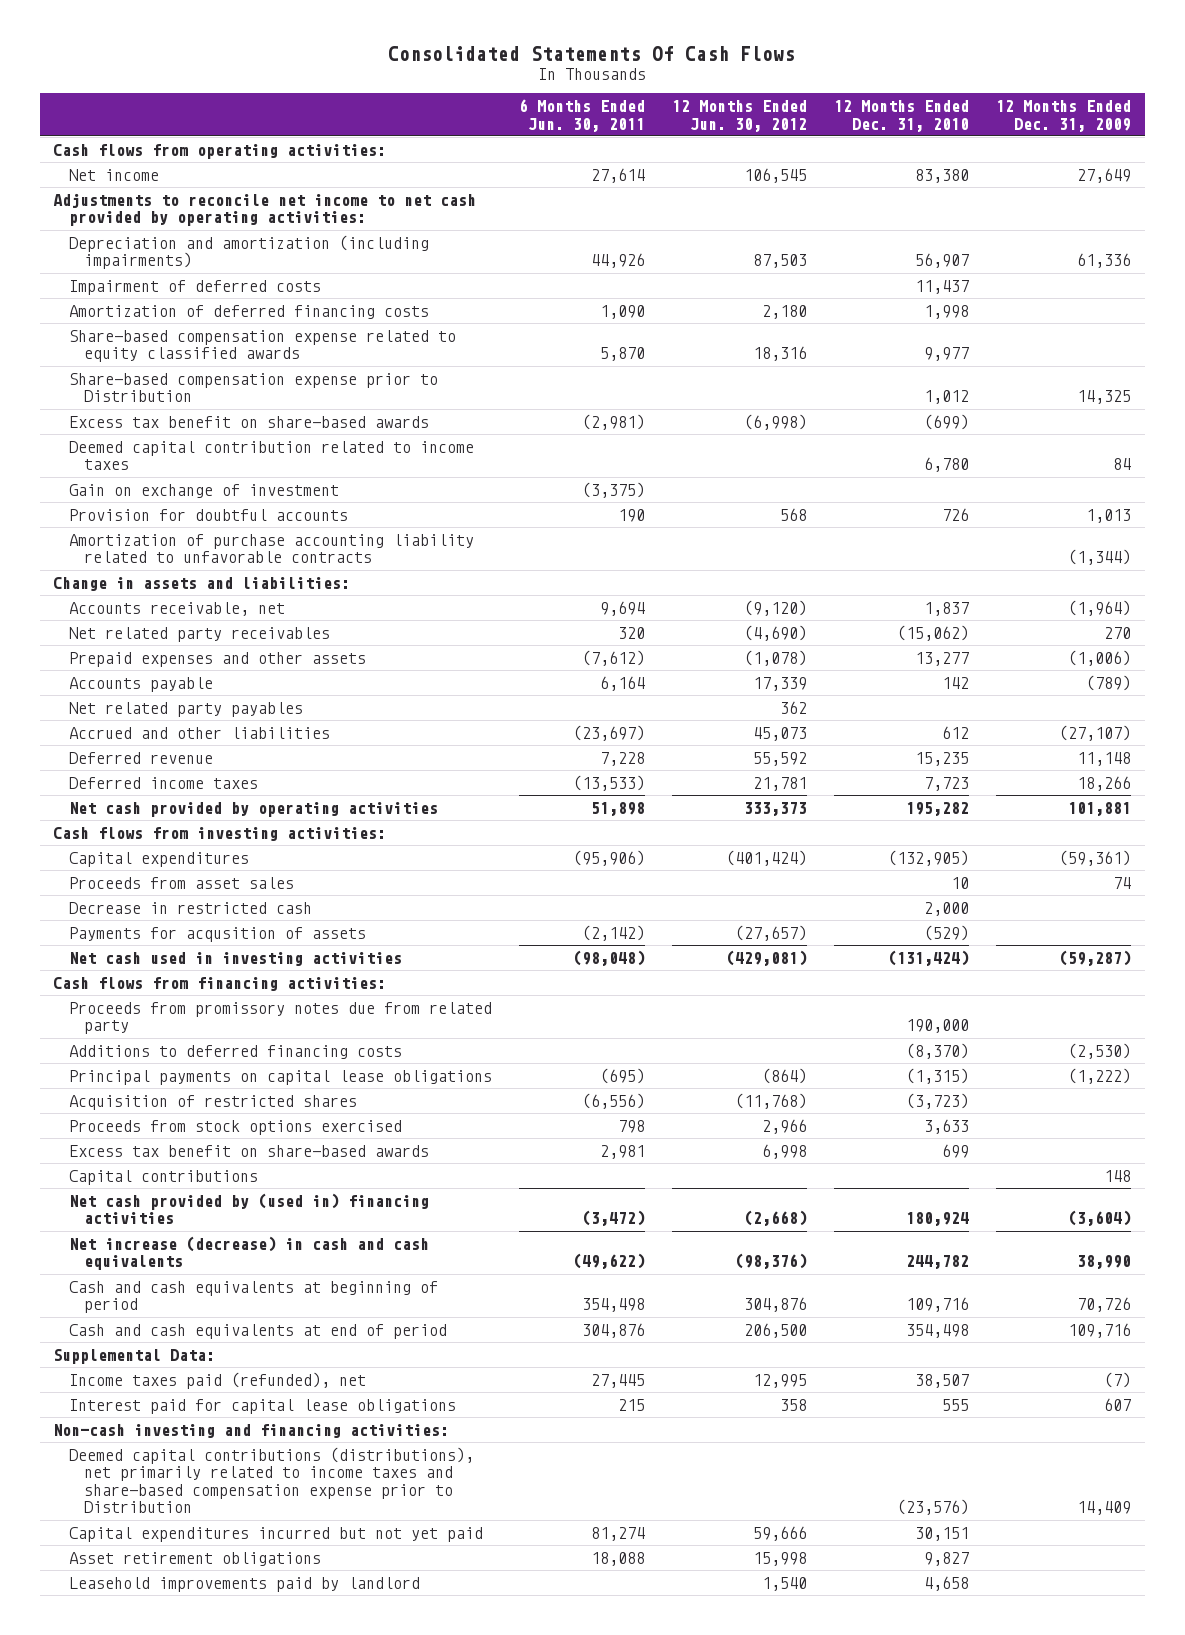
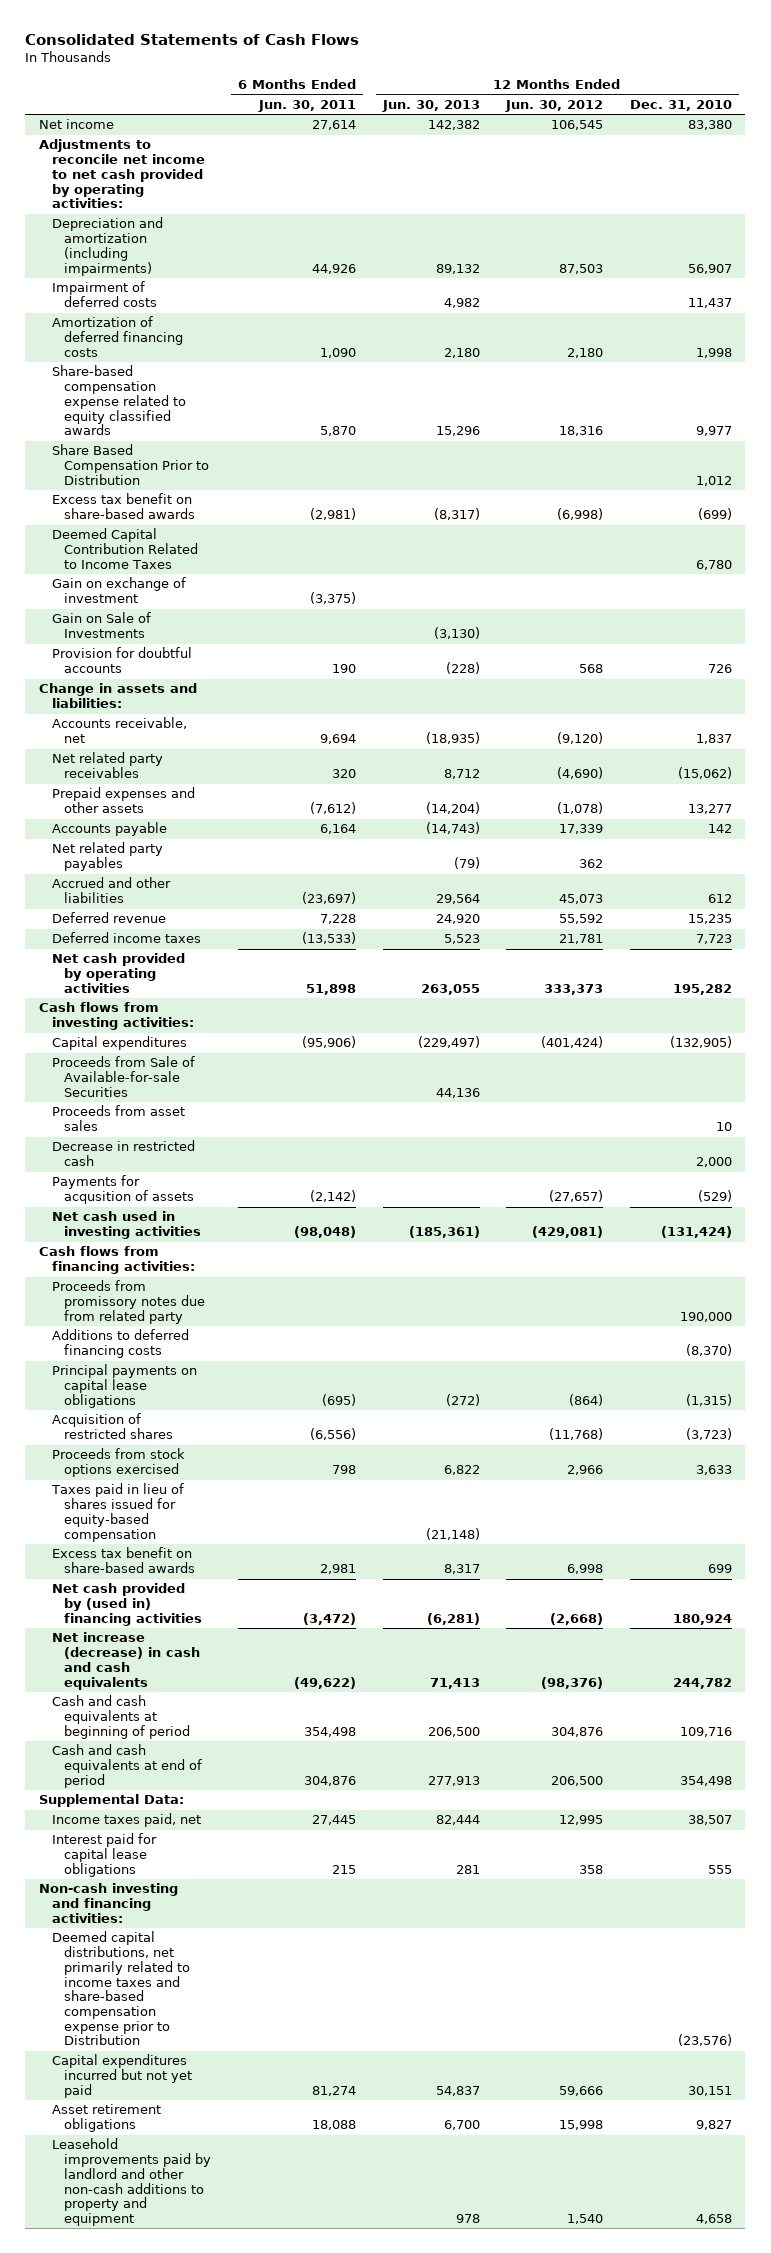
[388,46,796,62] Consolidated Statements Of Cash Flows -> [25,33,360,45] Consolidated Statements of Cash Flows
[996,100,1132,132] 12 Months Ended Dec. 31, 2009 -> none
none -> [381,99,480,112] Jun. 30, 2013
[53,143,387,159] Cash flows from operating activities: -> none
[68,372,438,403] Share-based compensation expense prior to Distribution -> [51,444,210,485] Share Based Compensation Prior to Distribution
[68,440,474,471] Deemed capital contribution related to income taxes -> [51,528,199,569] Deemed Capital Contribution Related to Income Taxes
none -> [51,612,151,639] Gain on Sale of Investments
[68,533,474,564] Amortization of purchase accounting liability related to unfavorable contracts -> none
none -> [51,1056,195,1097] Proceeds from Sale of Available-for-sale Securities
none -> [50,1483,184,1542] Taxes paid in lieu of shares issued for equity-based compensation
[68,1169,258,1185] Capital contributions -> none
[68,1371,366,1389] Income taxes paid (refunded), net -> [51,1813,201,1828] Income taxes paid, net
[68,1446,474,1514] Deemed capital contributions (distributions), net primarily related to income taxes and share-based compensation expense prior to Distribution -> [51,1931,191,2046] Deemed capital distributions, net primarily related to income taxes and share-based compensation expense prior to Distribution
[68,1576,420,1592] Leasehold improvements paid by landlord -> [51,2138,212,2227] Leasehold improvements paid by landlord and other non-cash additions to property and equipment

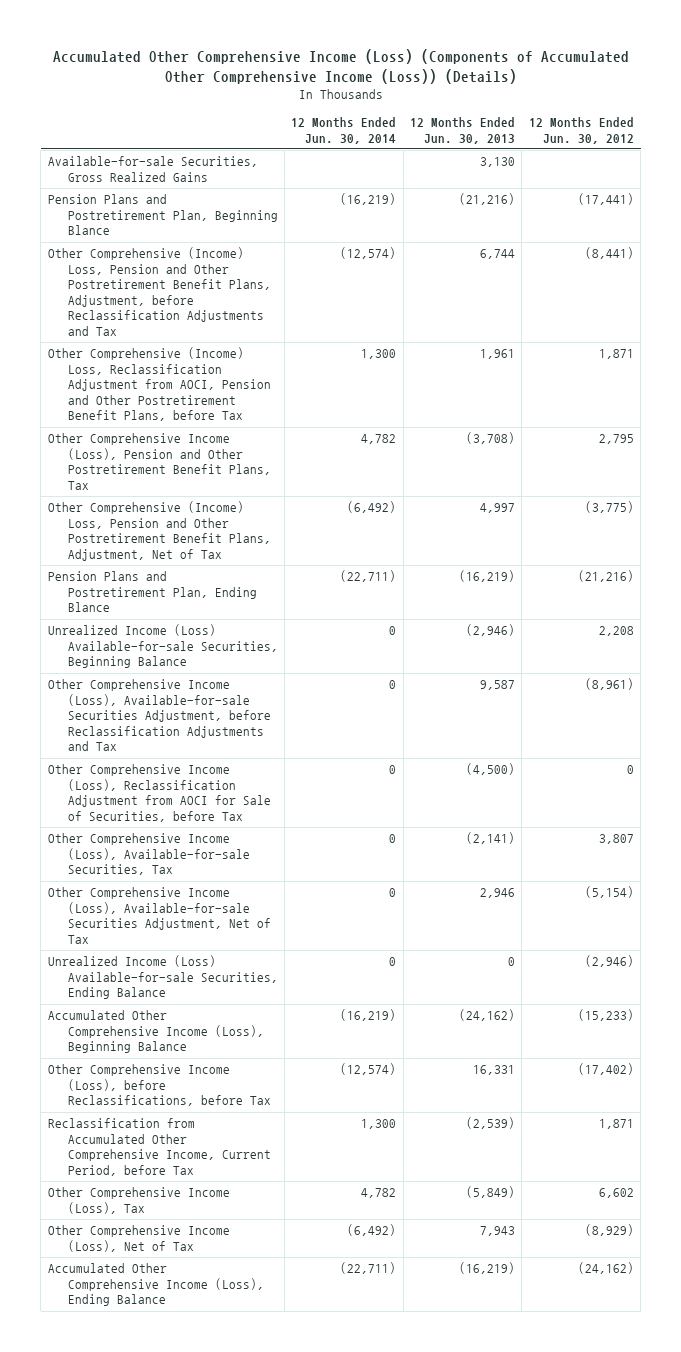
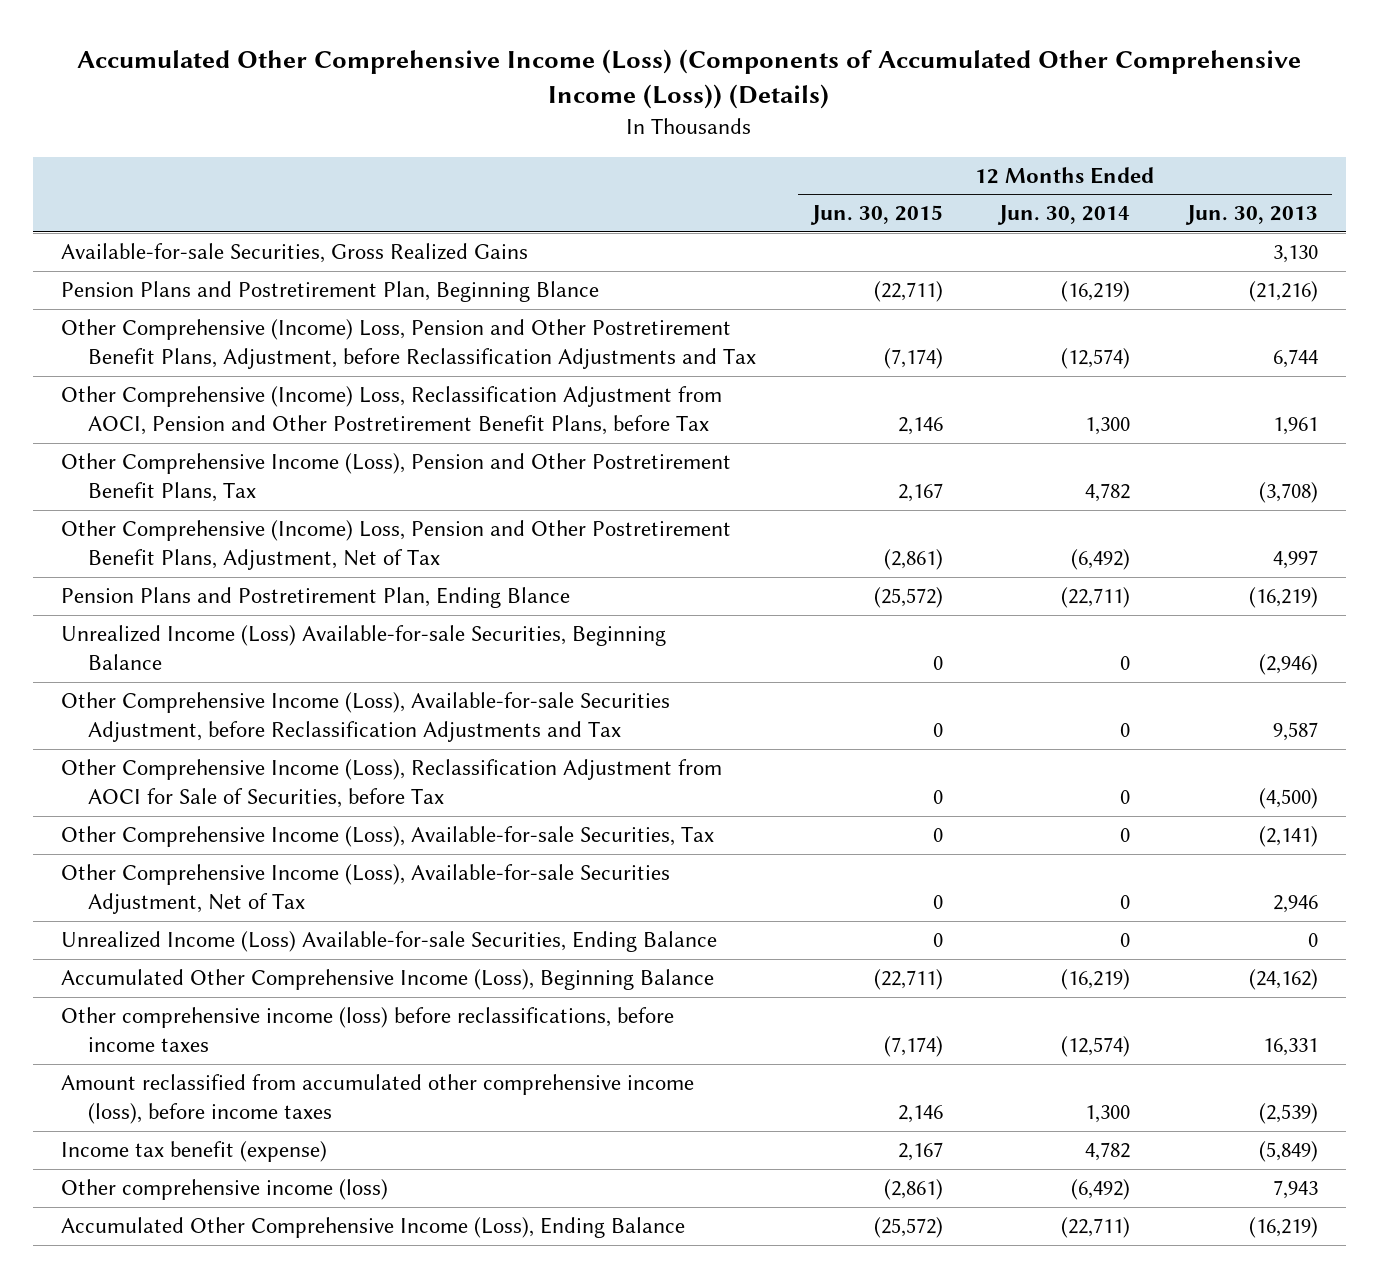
[528,117,634,144] 12 Months Ended Jun. 30, 2012 -> none
none -> [810,205,944,226] Jun. 30, 2015
[47,1064,271,1107] Other Comprehensive Income (Loss), before Reclassifications, before Tax -> [60,1007,674,1053] Other comprehensive income (loss) before reclassifications, before income taxes
[47,1118,271,1176] Reclassification from Accumulated Other Comprehensive Income, Current Period, before Tax -> [60,1074,694,1125] Amount reclassified from accumulated other comprehensive income (loss), before income taxes
[47,1187,230,1214] Other Comprehensive Income (Loss), Tax -> [60,1141,327,1163] Income tax benefit (expense)
[47,1225,230,1252] Other Comprehensive Income (Loss), Net of Tax -> [60,1179,388,1201] Other comprehensive income (loss)

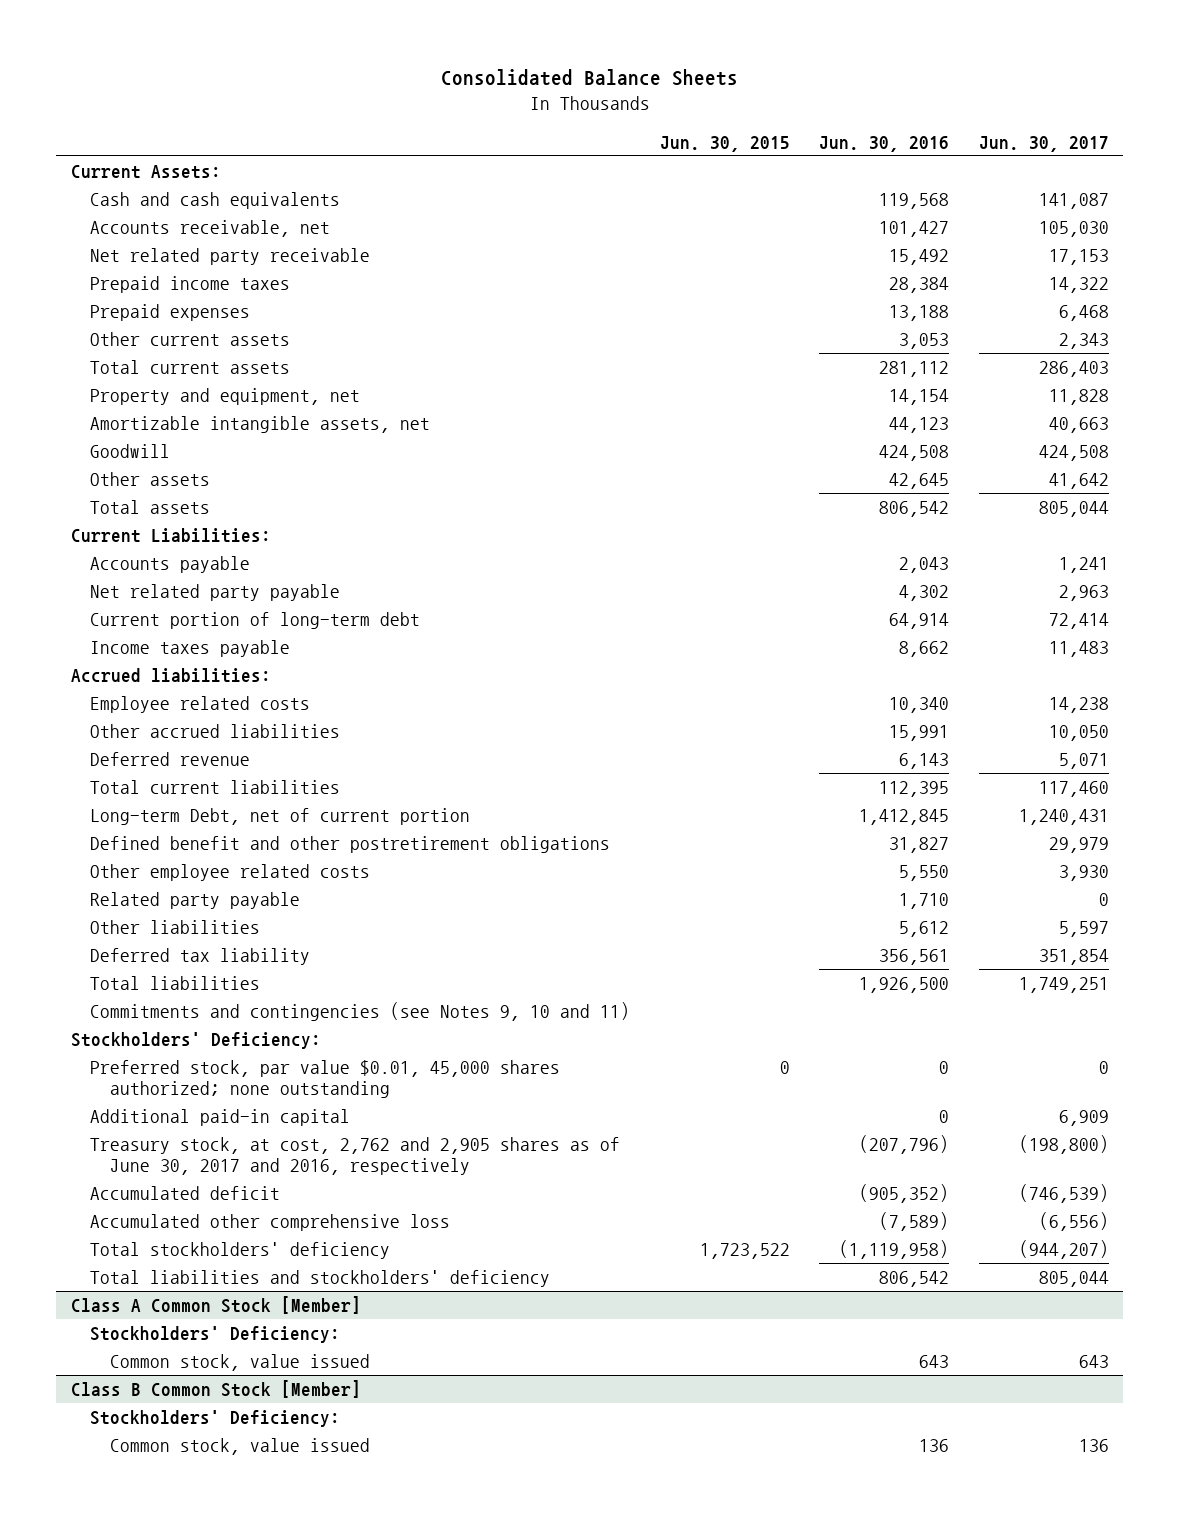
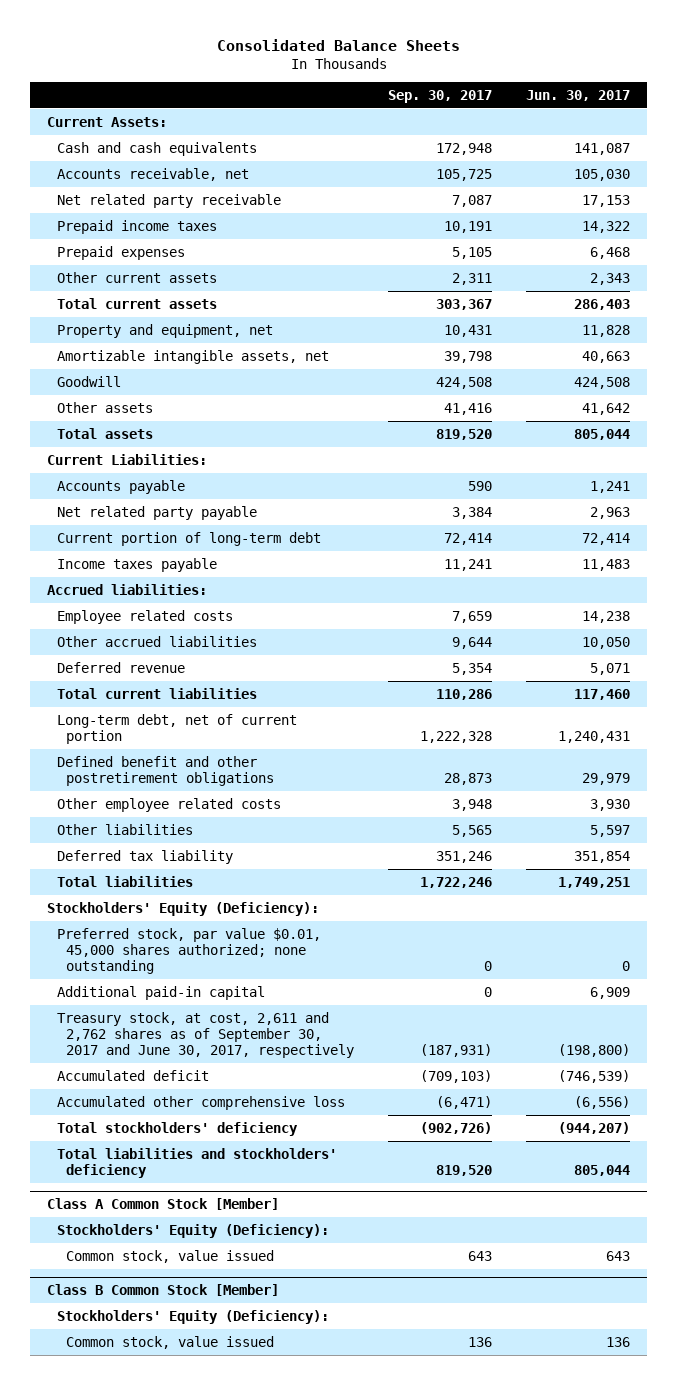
[659,135,790,152] Jun. 30, 2015 -> none
[819,135,950,152] Jun. 30, 2016 -> none
none -> [387,89,492,103] Sep. 30, 2017
[90,807,471,825] Long-term Debt, net of current portion -> [56,713,297,744] Long-term debt, net of current portion
[90,891,301,909] Related party payable -> none
[90,1001,631,1021] Commitments and contingencies (see Notes 9, 10 and 11) -> none
[70,1031,321,1049] Stockholders' Deficiency: -> [47,901,320,916] Stockholders' Equity (Deficiency):
[90,1136,621,1176] Treasury stock, at cost, 2,762 and 2,905 shares as of June 30, 2017 and 2016, respectively -> [56,1011,354,1059] Treasury stock, at cost, 2,611 and 2,762 shares as of September 30, 2017 and June 30, 2017, respectively
[90,1325,341,1343] Stockholders' Deficiency: -> [56,1223,329,1238] Stockholders' Equity (Deficiency):
[90,1409,341,1427] Stockholders' Deficiency: -> [56,1309,329,1324] Stockholders' Equity (Deficiency):

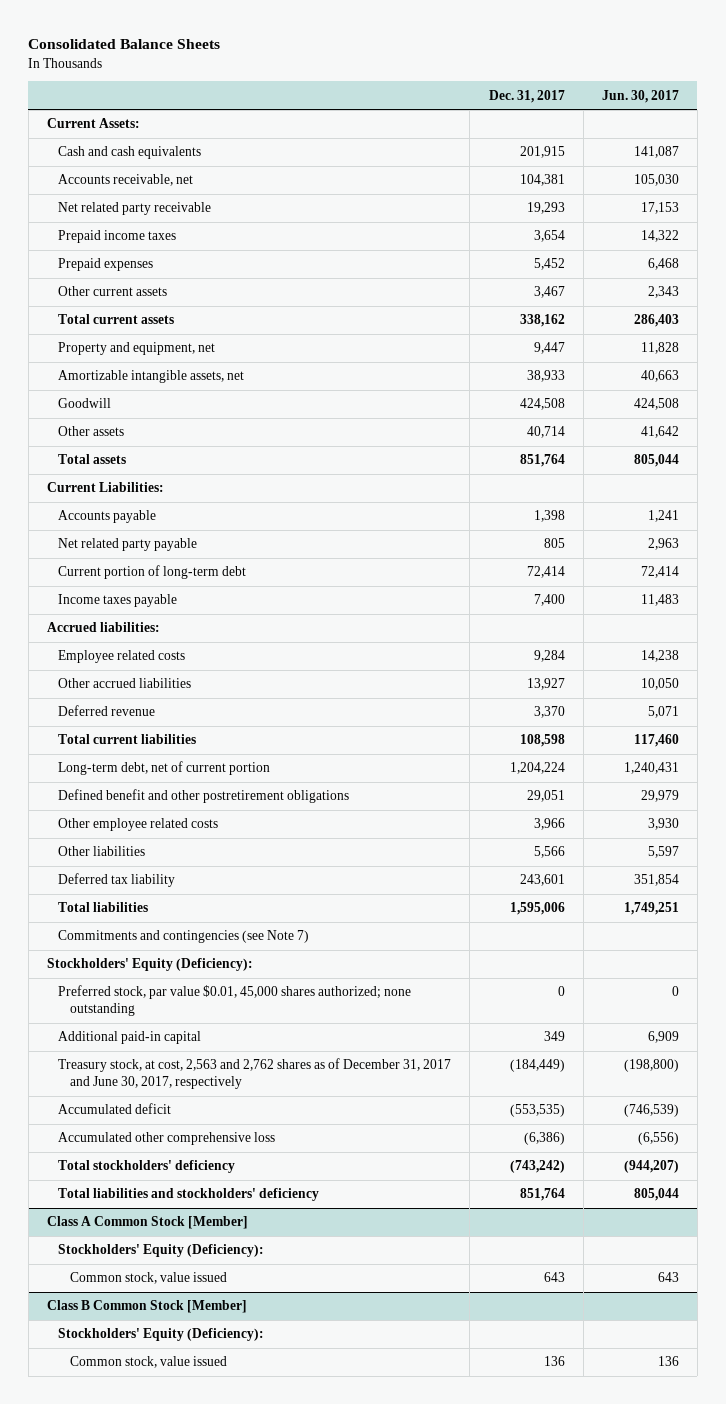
[387,89,492,103] Sep. 30, 2017 -> none
none -> [488,89,565,103] Dec. 31, 2017
none -> [58,930,310,944] Commitments and contingencies (see Note 7)
[56,1011,354,1059] Treasury stock, at cost, 2,611 and 2,762 shares as of September 30, 2017 and June 30, 2017, respectively -> [58,1058,452,1090] Treasury stock, at cost, 2,563 and 2,762 shares as of December 31, 2017 and June 30, 2017, respectively

